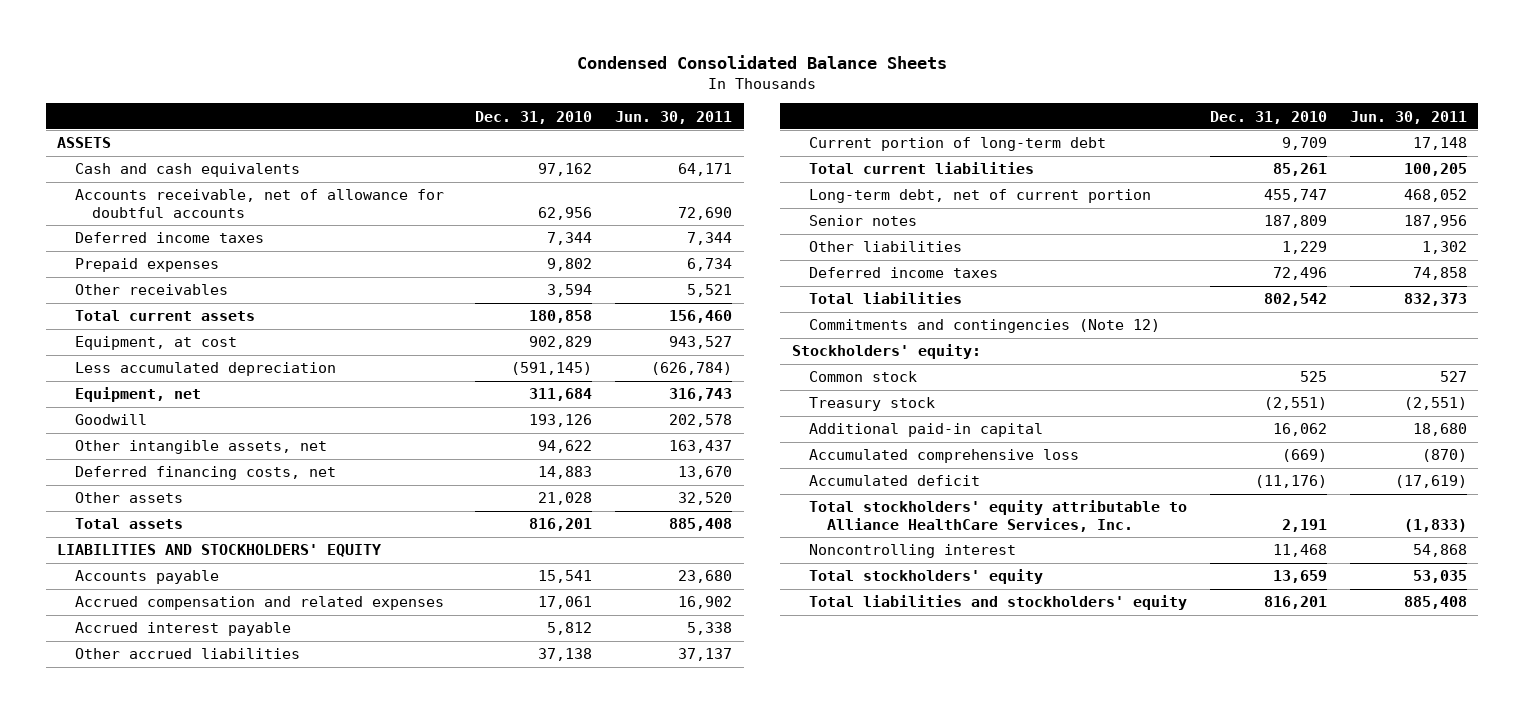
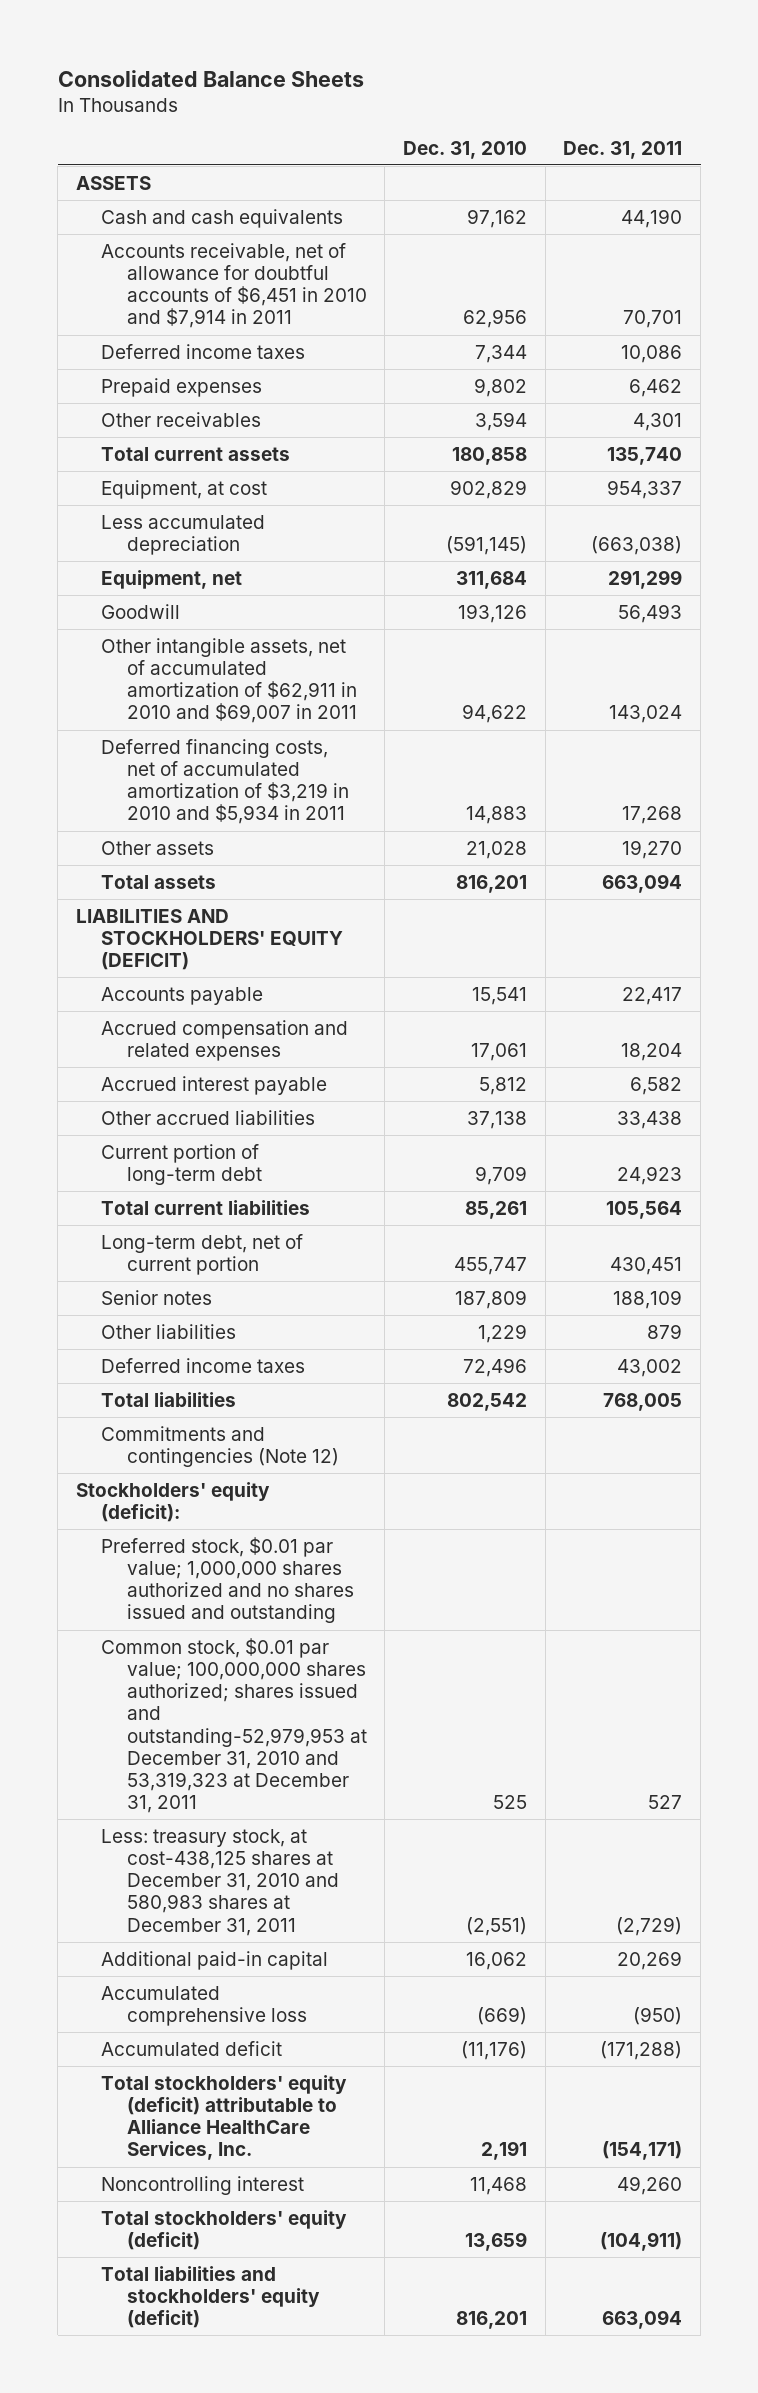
[576,54,947,69] Condensed Consolidated Balance Sheets -> [57,69,364,87] Consolidated Balance Sheets
[615,110,733,124] Jun. 30, 2011 -> none
none -> [563,140,683,159] Dec. 31, 2011
[74,189,444,218] Accounts receivable, net of allowance for doubtful accounts -> [101,242,367,329] Accounts receivable, net of allowance for doubtful accounts of $6,451 in 2010 and $7,914 in 2011
[74,440,327,455] Other intangible assets, net -> [101,637,357,724] Other intangible assets, net of accumulated amortization of $62,911 in 2010 and $69,007 in 2011
[74,466,336,481] Deferred financing costs, net -> [101,738,349,825] Deferred financing costs, net of accumulated amortization of $3,219 in 2010 and $5,934 in 2011
[57,544,382,558] LIABILITIES AND STOCKHOLDERS' EQUITY -> [75,908,344,971] LIABILITIES AND STOCKHOLDERS' EQUITY (DEFICIT)
[791,344,981,360] Stockholders' equity: -> [75,1481,270,1523] Stockholders' equity (deficit):
none -> [101,1536,354,1624] Preferred stock, $0.01 par value; 1,000,000 shares authorized and no shares issued and outstanding
[809,371,918,383] Common stock -> [101,1637,367,1814] Common stock, $0.01 par value; 100,000,000 shares authorized; shares issued and outstanding-52,979,953 at December 31, 2010 and 53,319,323 at December 31, 2011
[809,397,936,412] Treasury stock -> [101,1828,339,1936] Less: treasury stock, at cost-438,125 shares at December 31, 2010 and 580,983 shares at December 31, 2011
[809,500,1188,532] Total stockholders' equity attributable to Alliance HealthCare Services, Inc. -> [101,2074,348,2161] Total stockholders' equity (deficit) attributable to Alliance HealthCare Services, Inc.
[809,569,1044,585] Total stockholders' equity -> [101,2209,348,2251] Total stockholders' equity (deficit)
[809,595,1188,611] Total liabilities and stockholders' equity -> [101,2265,320,2329] Total liabilities and stockholders' equity (deficit)

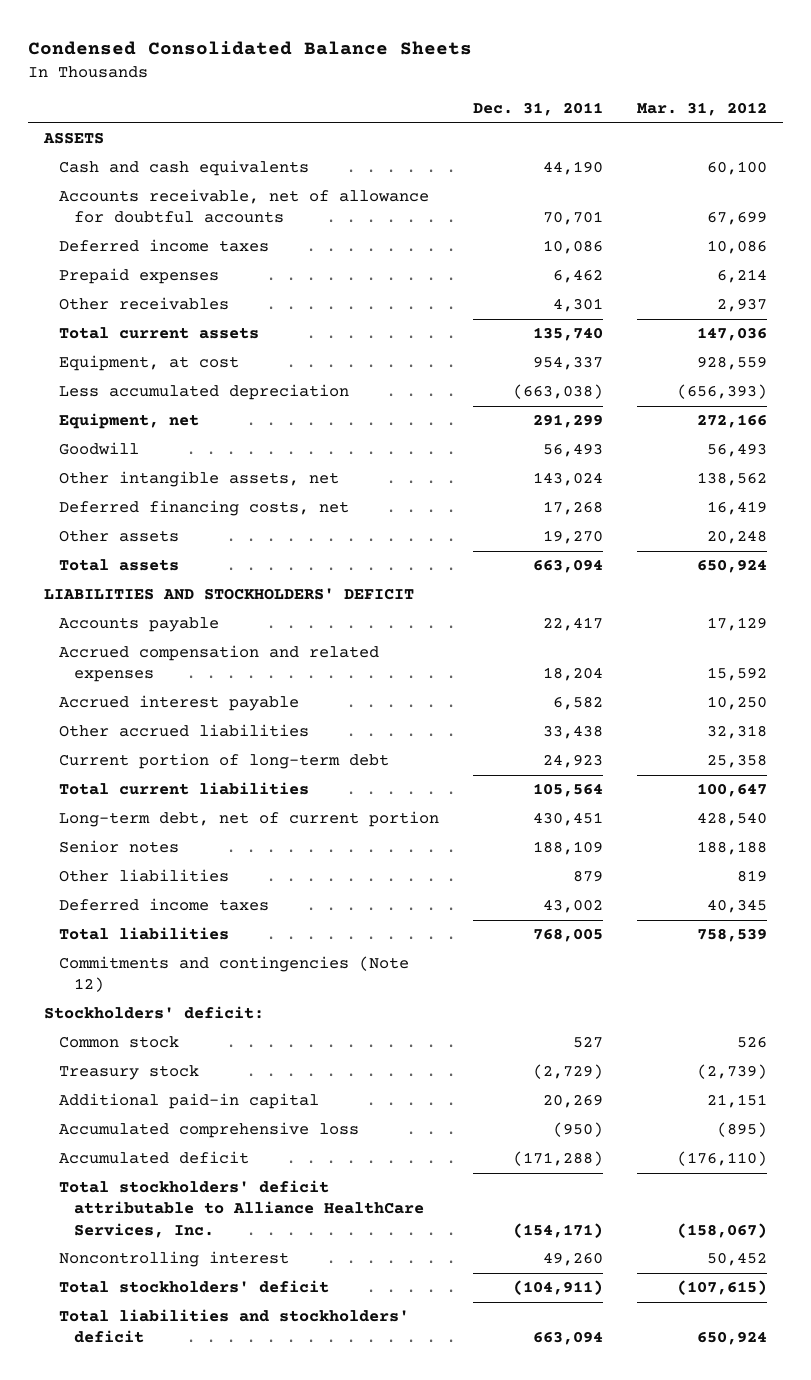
[57,69,364,87] Consolidated Balance Sheets -> [27,40,472,55] Condensed Consolidated Balance Sheets
[403,140,528,159] Dec. 31, 2010 -> none
none -> [636,102,767,117] Mar. 31, 2012
[101,242,367,329] Accounts receivable, net of allowance for doubtful accounts of $6,451 in 2010 and $7,914 in 2011 -> [59,189,430,224] Accounts receivable, net of allowance for doubtful accounts
[101,637,357,724] Other intangible assets, net of accumulated amortization of $62,911 in 2010 and $69,007 in 2011 -> [59,471,340,488] Other intangible assets, net
[101,738,349,825] Deferred financing costs, net of accumulated amortization of $3,219 in 2010 and $5,934 in 2011 -> [59,500,350,517] Deferred financing costs, net
[75,908,344,971] LIABILITIES AND STOCKHOLDERS' EQUITY (DEFICIT) -> [44,588,415,601] LIABILITIES AND STOCKHOLDERS' DEFICIT
[101,1536,354,1624] Preferred stock, $0.01 par value; 1,000,000 shares authorized and no shares issued and outstanding -> none
[75,1481,270,1523] Stockholders' equity (deficit): -> [44,1006,265,1020] Stockholders' deficit:
[101,1637,367,1814] Common stock, $0.01 par value; 100,000,000 shares authorized; shares issued and outstanding-52,979,953 at December 31, 2010 and 53,319,323 at December 31, 2011 -> [59,1036,180,1049] Common stock
[101,1828,339,1936] Less: treasury stock, at cost-438,125 shares at December 31, 2010 and 580,983 shares at December 31, 2011 -> [59,1065,200,1081] Treasury stock
[101,2074,348,2161] Total stockholders' equity (deficit) attributable to Alliance HealthCare Services, Inc. -> [59,1180,425,1238] Total stockholders' deficit attributable to Alliance HealthCare Services, Inc.
[101,2209,348,2251] Total stockholders' equity (deficit) -> [59,1280,330,1294] Total stockholders' deficit
[101,2265,320,2329] Total liabilities and stockholders' equity (deficit) -> [59,1309,410,1344] Total liabilities and stockholders' deficit

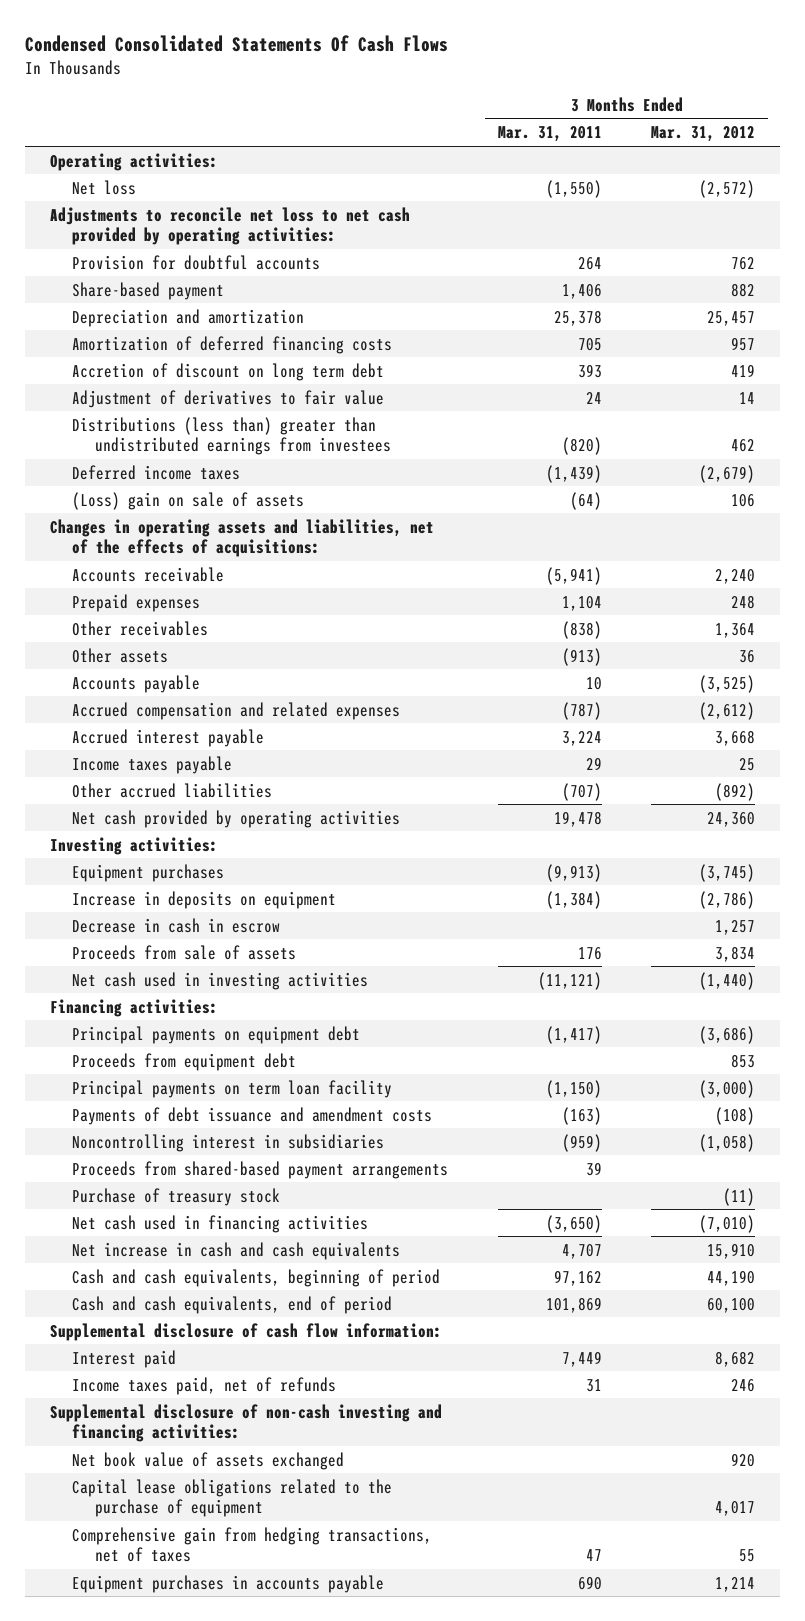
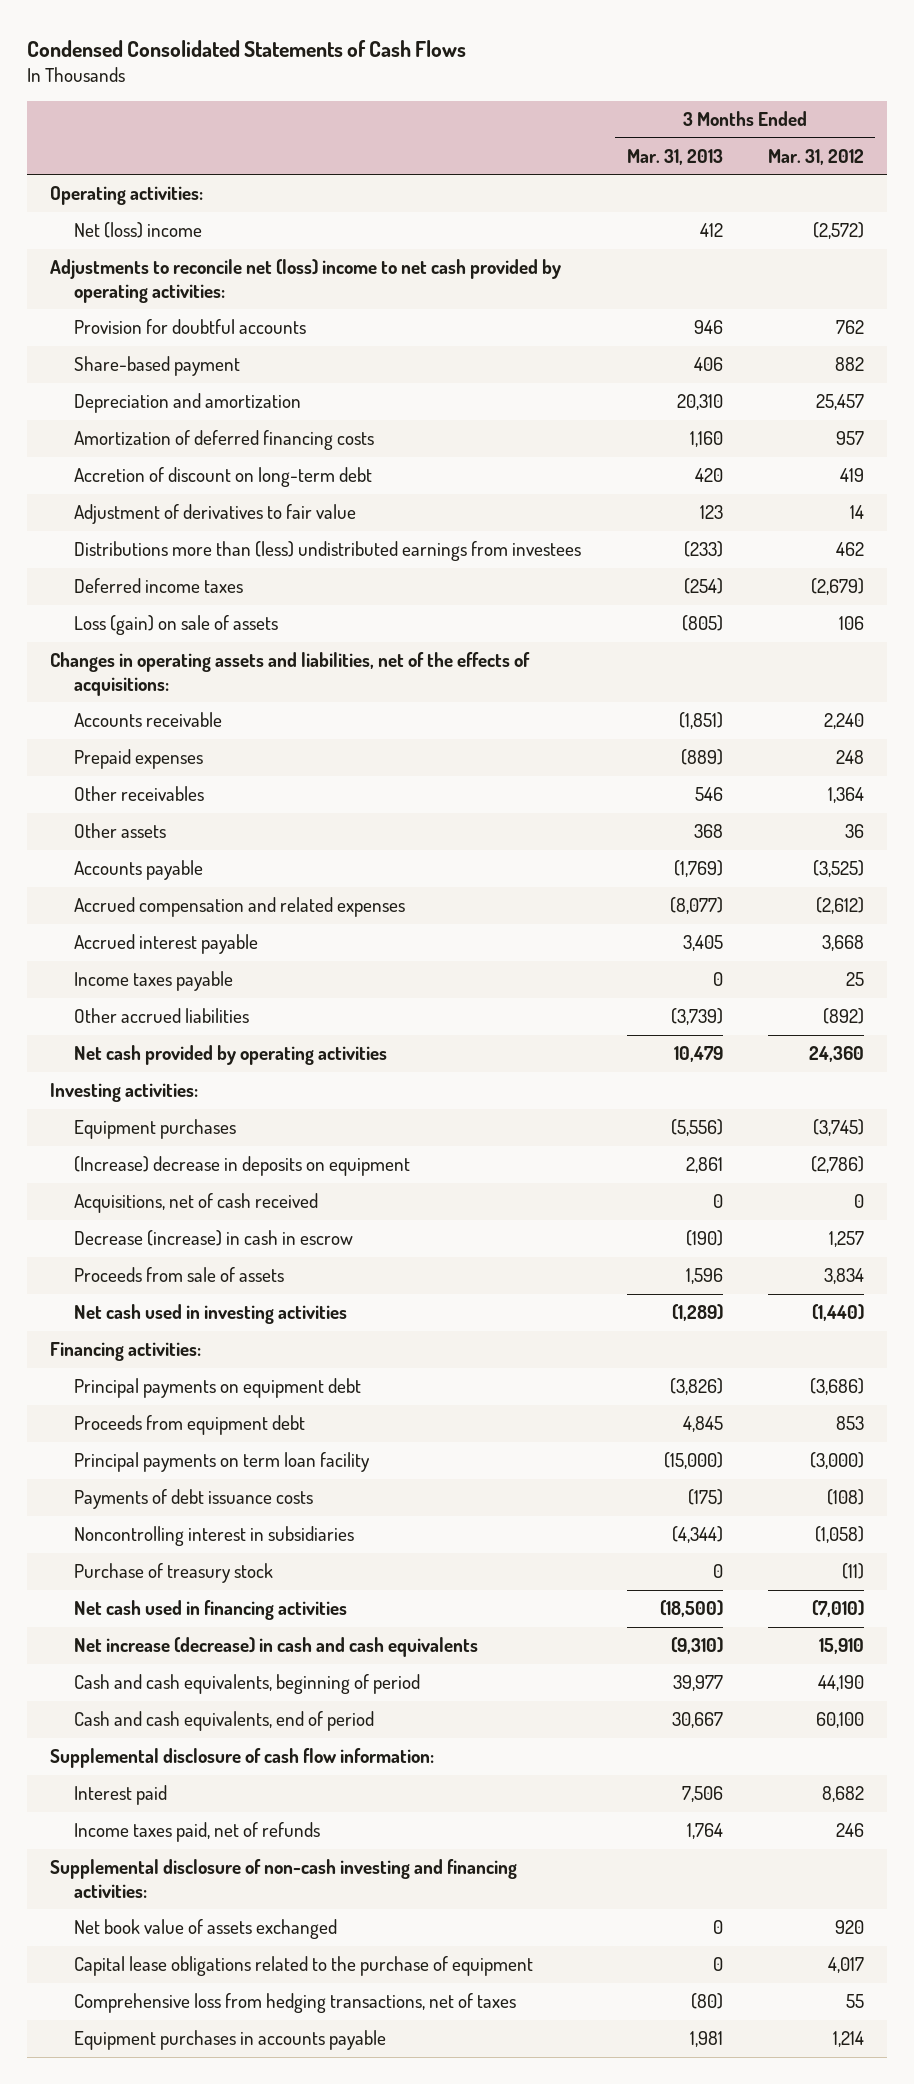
[24,35,448,53] Condensed Consolidated Statements Of Cash Flows -> [27,39,467,57] Condensed Consolidated Statements of Cash Flows
[497,126,602,143] Mar. 31, 2011 -> none
none -> [626,148,723,165] Mar. 31, 2013
[72,179,137,195] Net loss -> [74,222,203,239] Net (loss) income
[49,206,410,245] Adjustments to reconcile net loss to net cash provided by operating activities: -> [50,259,562,303] Adjustments to reconcile net (loss) income to net cash provided by operating activities:
[72,362,385,381] Accretion of discount on long term debt -> [74,467,373,488] Accretion of discount on long-term debt
[72,416,391,455] Distributions (less than) greater than undistributed earnings from investees -> [74,541,582,562] Distributions more than (less) undistributed earnings from investees
[72,491,305,510] (Loss) gain on sale of assets -> [74,615,279,636] Loss (gain) on sale of assets
[72,890,337,909] Increase in deposits on equipment -> [74,1156,411,1177] (Increase) decrease in deposits on equipment
none -> [74,1193,319,1214] Acquisitions, net of cash received
[72,917,281,933] Decrease in cash in escrow -> [74,1230,354,1247] Decrease (increase) in cash in escrow
[72,1106,433,1125] Payments of debt issuance and amendment costs -> [74,1489,314,1510] Payments of debt issuance costs
[72,1160,449,1179] Proceeds from shared-based payment arrangements -> none
[72,1241,401,1260] Net increase in cash and cash equivalents -> [74,1637,479,1658] Net increase (decrease) in cash and cash equivalents
[72,1526,433,1562] Comprehensive gain from hedging transactions, net of taxes -> [74,1993,517,2014] Comprehensive loss from hedging transactions, net of taxes

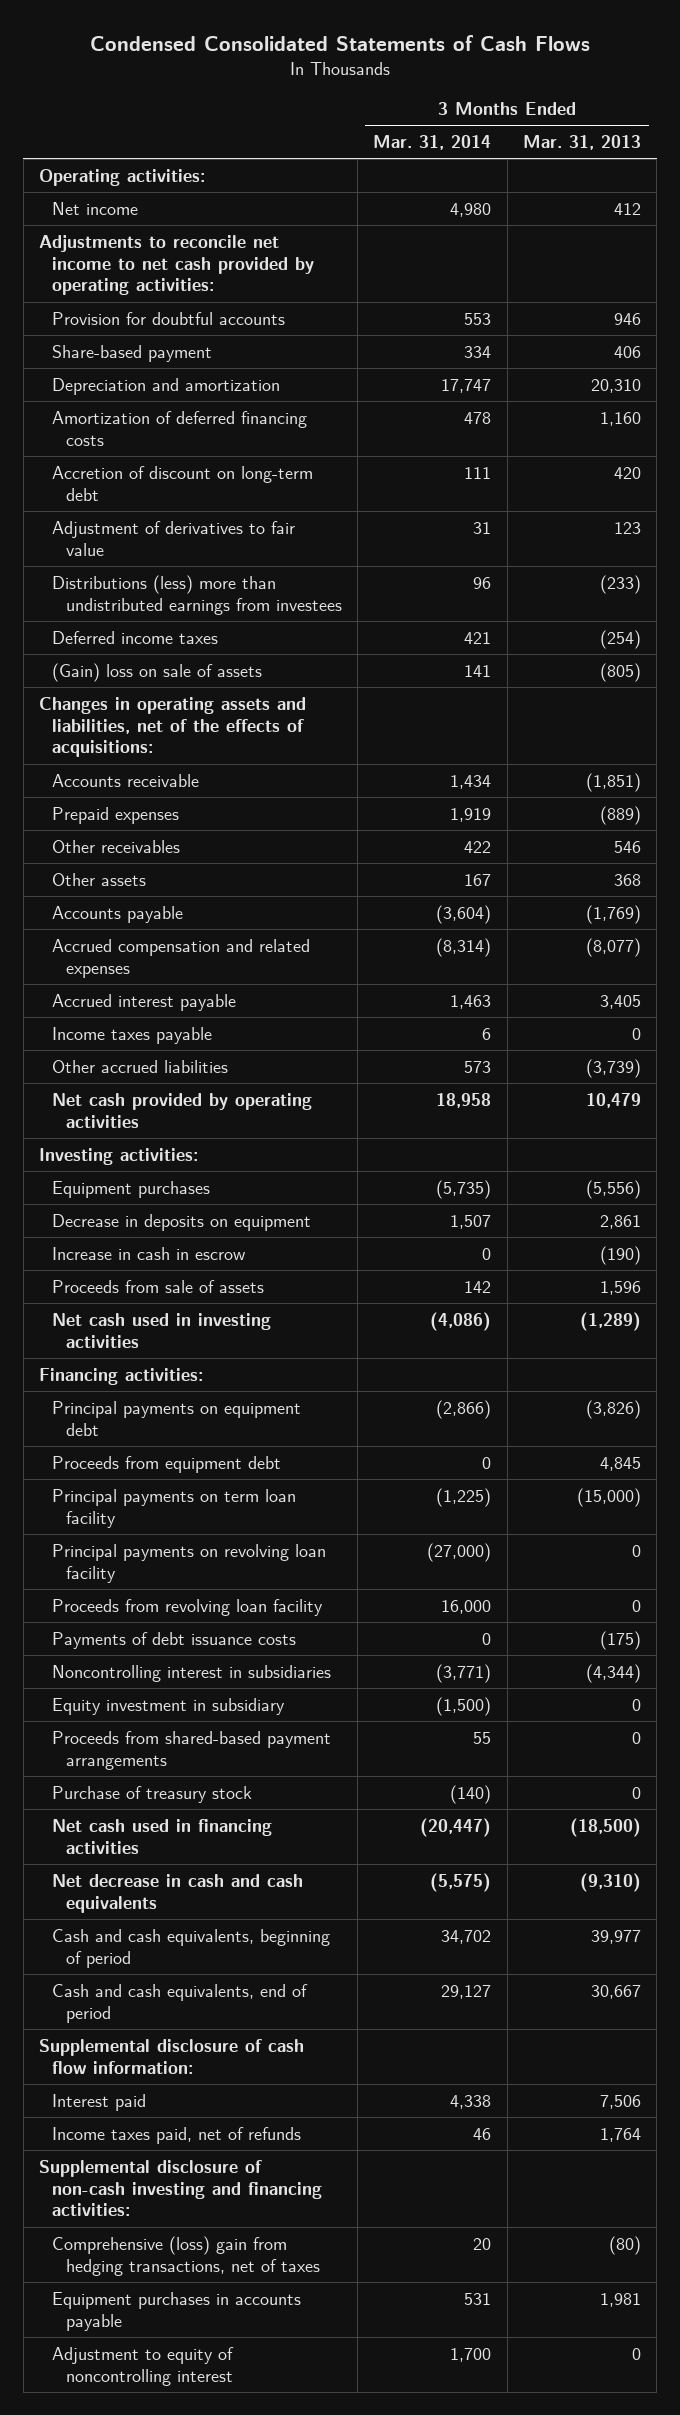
[768,148,865,165] Mar. 31, 2012 -> none
none -> [373,135,492,151] Mar. 31, 2014
[74,222,203,239] Net (loss) income -> [52,201,139,215] Net income
[50,259,562,303] Adjustments to reconcile net (loss) income to net cash provided by operating activities: -> [39,234,315,296] Adjustments to reconcile net income to net cash provided by operating activities:
[74,541,582,562] Distributions more than (less) undistributed earnings from investees -> [52,574,342,615] Distributions (less) more than undistributed earnings from investees
[74,615,279,636] Loss (gain) on sale of assets -> [52,662,263,682] (Gain) loss on sale of assets
[74,1193,319,1214] Acquisitions, net of cash received -> none
[74,1156,411,1177] (Increase) decrease in deposits on equipment -> [52,1213,312,1231] Decrease in deposits on equipment
[74,1230,354,1247] Decrease (increase) in cash in escrow -> [52,1246,247,1260] Increase in cash in escrow
none -> [52,1543,327,1583] Principal payments on revolving loan facility
none -> [52,1598,324,1616] Proceeds from revolving loan facility
none -> [52,1697,286,1715] Equity investment in subsidiary
none -> [52,1730,332,1770] Proceeds from shared-based payment arrangements
[74,1637,479,1658] Net increase (decrease) in cash and cash equivalents -> [52,1873,304,1913] Net decrease in cash and cash equivalents
[74,1919,338,1940] Net book value of assets exchanged -> none
[74,1956,534,1977] Capital lease obligations related to the purchase of equipment -> none
[74,1993,517,2014] Comprehensive loss from hedging transactions, net of taxes -> [52,2235,320,2276] Comprehensive (loss) gain from hedging transactions, net of taxes
none -> [52,2346,235,2386] Adjustment to equity of noncontrolling interest

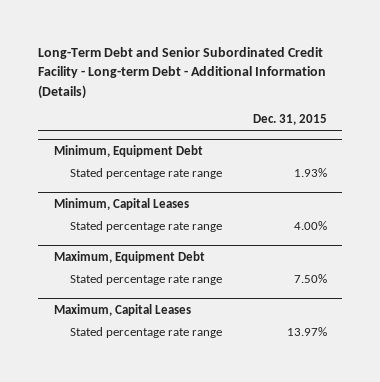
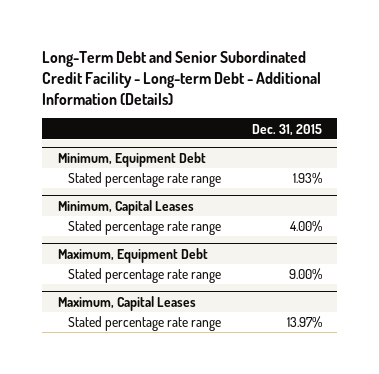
[293,274,327,284] 7.50% -> [288,268,322,281] 9.00%

